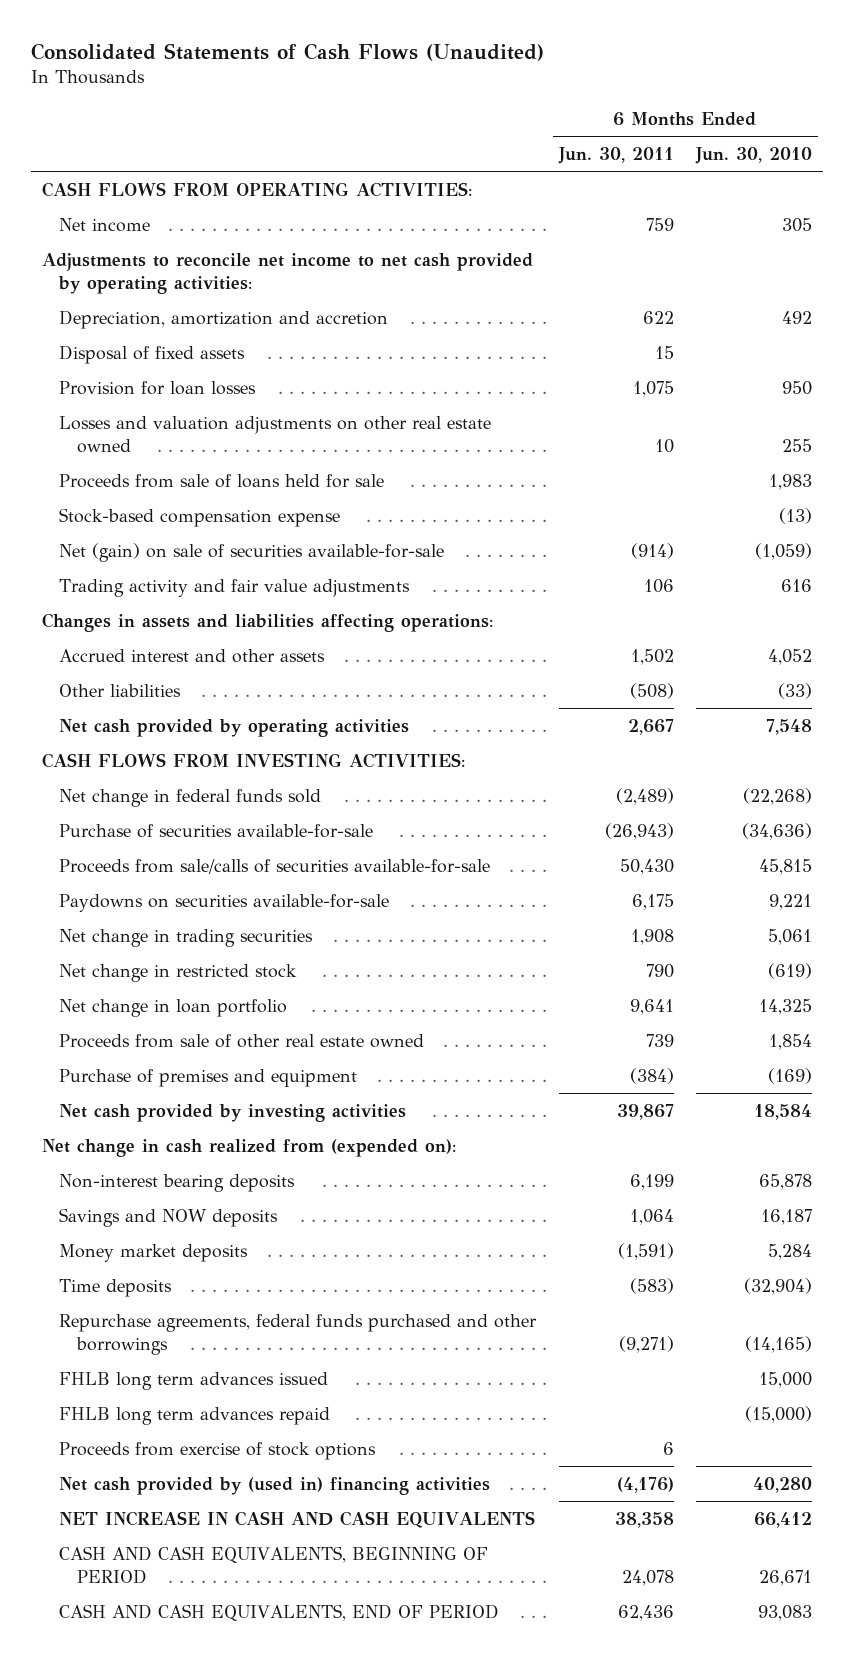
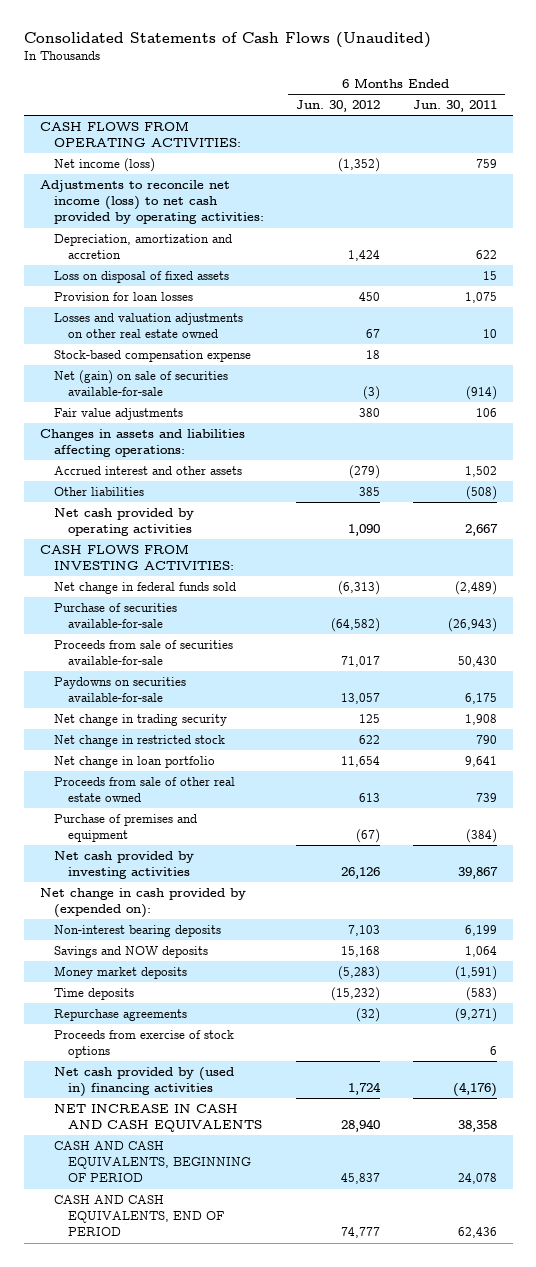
[694,146,812,164] Jun. 30, 2010 -> none
none -> [296,100,381,113] Jun. 30, 2012
[59,217,151,232] Net income -> [53,157,155,172] Net income (loss)
[41,252,533,294] Adjustments to reconcile net income to net cash provided by operating activities: -> [39,179,264,225] Adjustments to reconcile net income (loss) to net cash provided by operating activities:
[59,344,246,364] Disposal of fixed assets -> [53,270,229,283] Loss on disposal of fixed assets
[59,473,385,488] Proceeds from sale of loans held for sale -> none
[59,578,411,597] Trading activity and fair value adjustments -> [53,407,183,420] Fair value adjustments
[59,858,491,874] Proceeds from sale/calls of securities available-for-sale -> [53,639,233,666] Proceeds from sale of securities available-for-sale
[59,928,314,947] Net change in trading securities -> [53,713,227,726] Net change in trading security
[41,1138,456,1157] Net change in cash realized from (expended on): -> [39,887,246,919] Net change in cash provided by (expended on):
[59,1371,329,1390] FHLB long term advances issued -> none
[59,1406,331,1425] FHLB long term advances repaid -> none
[59,1313,538,1355] Repurchase agreements, federal funds purchased and other borrowings -> [53,1008,187,1021] Repurchase agreements

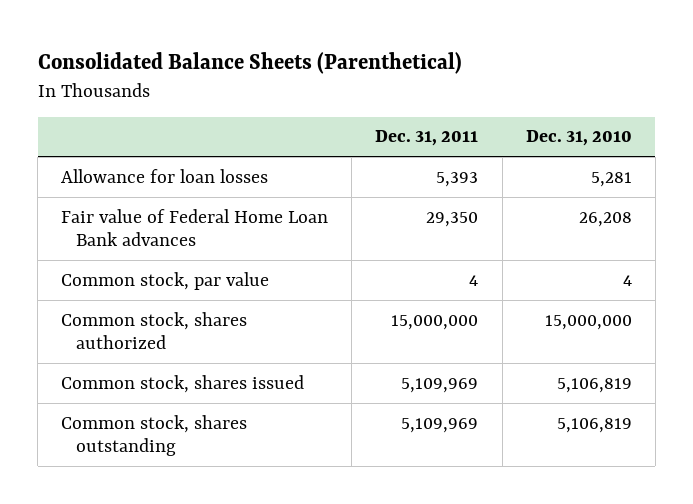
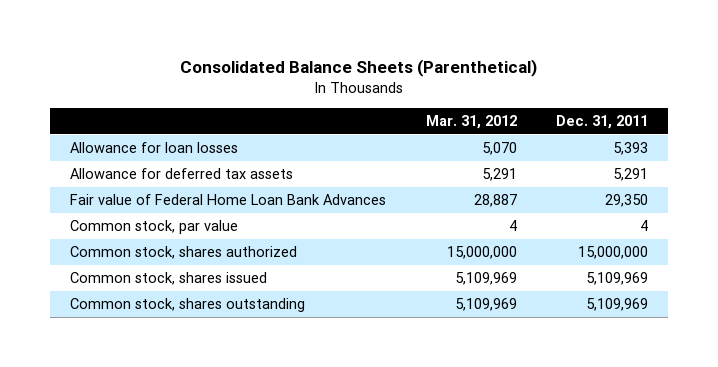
[525,130,632,147] Dec. 31, 2010 -> none
none -> [425,114,517,129] Mar. 31, 2012
none -> [70,168,294,180] Allowance for deferred tax assets
[61,208,329,247] Fair value of Federal Home Loan Bank advances -> [70,194,387,206] Fair value of Federal Home Loan Bank Advances

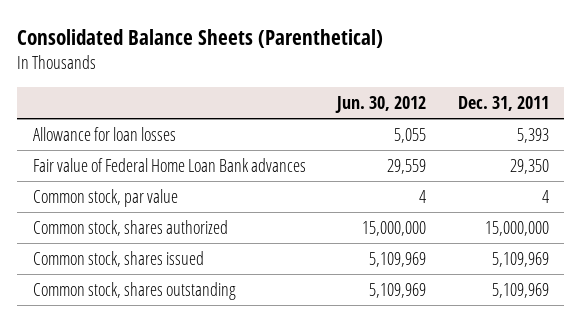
[425,114,517,129] Mar. 31, 2012 -> none
none -> [335,95,427,113] Jun. 30, 2012
[70,168,294,180] Allowance for deferred tax assets -> none
[70,194,387,206] Fair value of Federal Home Loan Bank Advances -> [33,157,307,172] Fair value of Federal Home Loan Bank advances

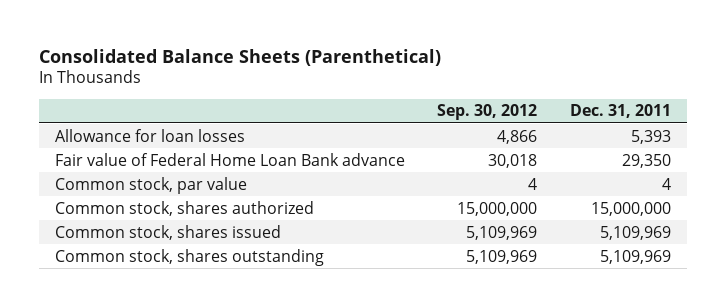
[335,95,427,113] Jun. 30, 2012 -> none
none -> [437,104,538,121] Sep. 30, 2012
[33,157,307,172] Fair value of Federal Home Loan Bank advances -> [54,152,405,166] Fair value of Federal Home Loan Bank advance

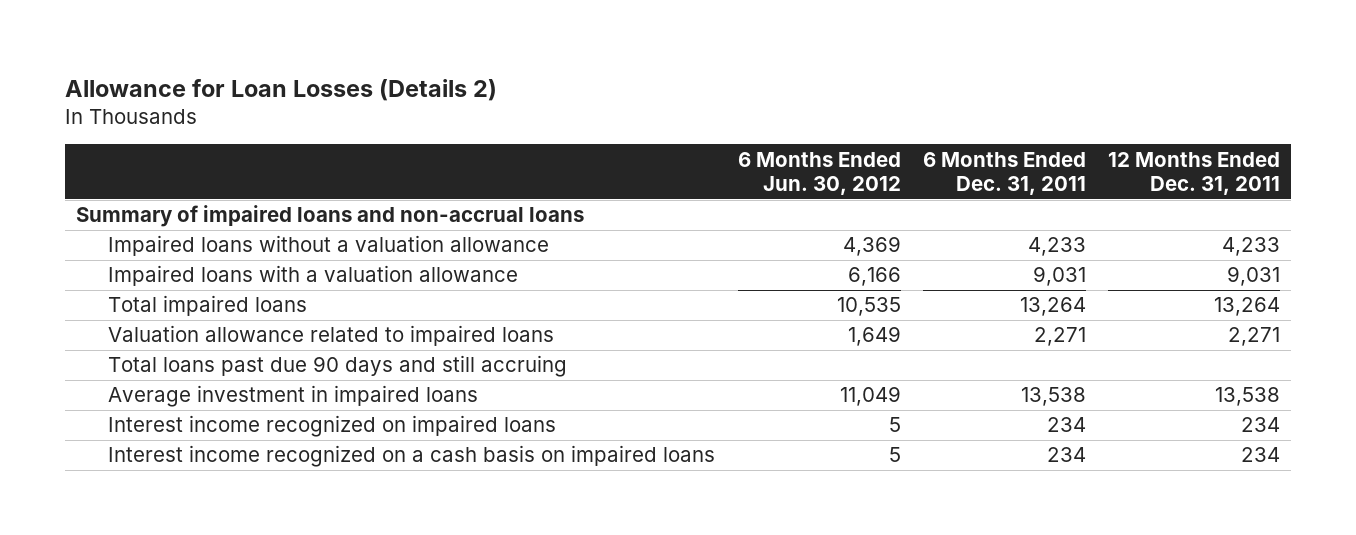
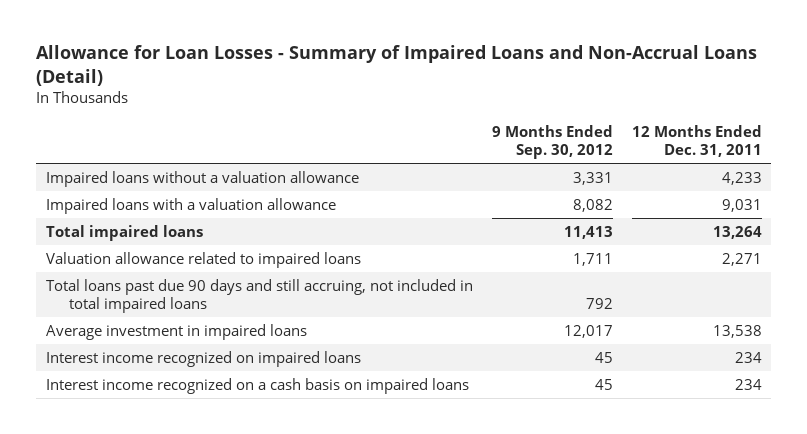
[64,78,497,101] Allowance for Loan Losses (Details 2) -> [35,45,757,86] Allowance for Loan Losses - Summary of Impaired Loans and Non-Accrual Loans (Detail)
[737,151,901,196] 6 Months Ended Jun. 30, 2012 -> none
[922,151,1086,196] 6 Months Ended Dec. 31, 2011 -> none
none -> [491,125,613,160] 9 Months Ended Sep. 30, 2012
[76,205,585,228] Summary of impaired loans and non-accrual loans -> none
[108,355,568,378] Total loans past due 90 days and still accruing -> [45,278,473,313] Total loans past due 90 days and still accruing, not included in total impaired loans

